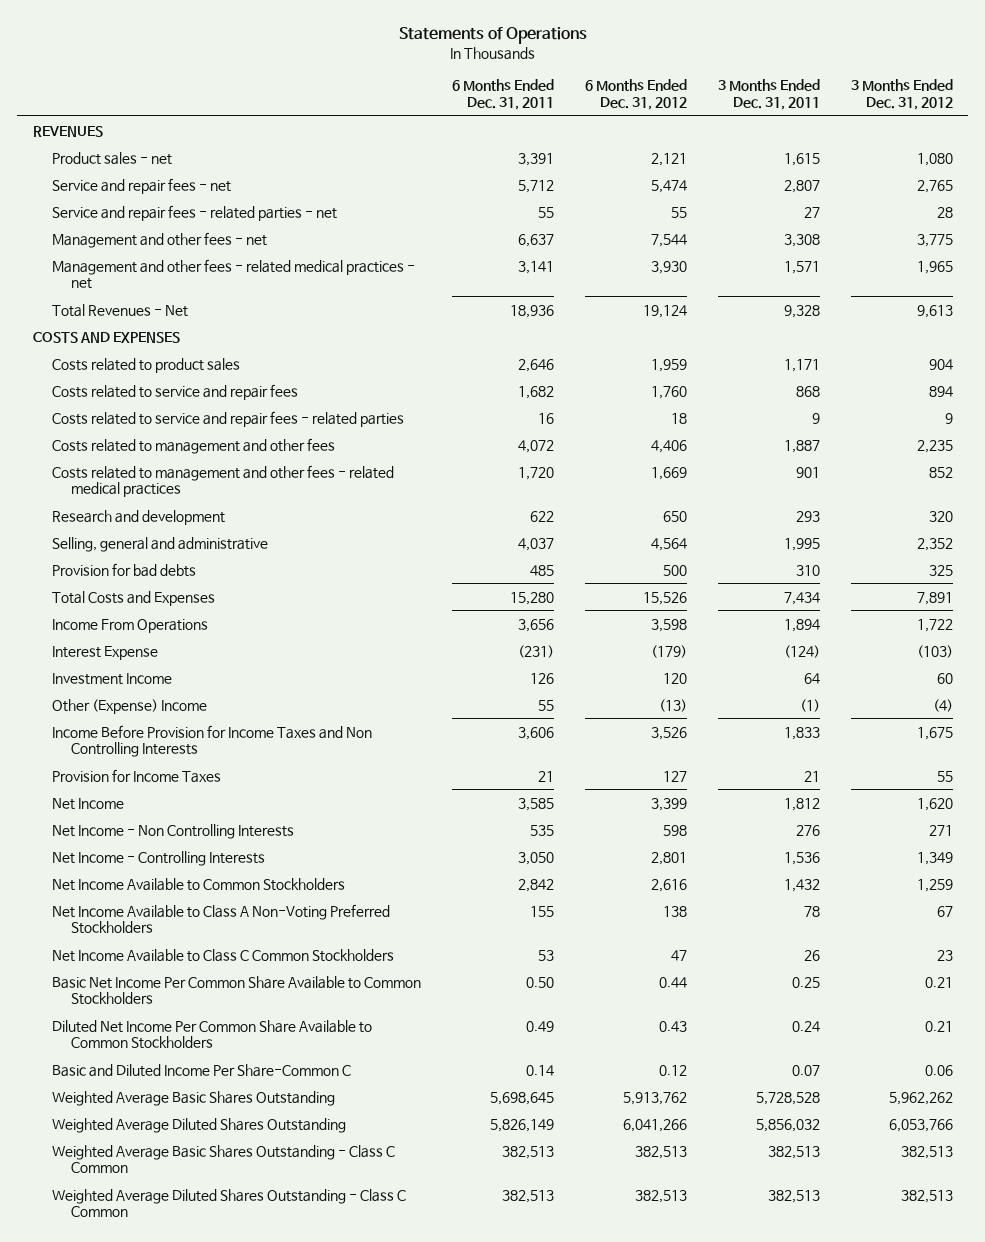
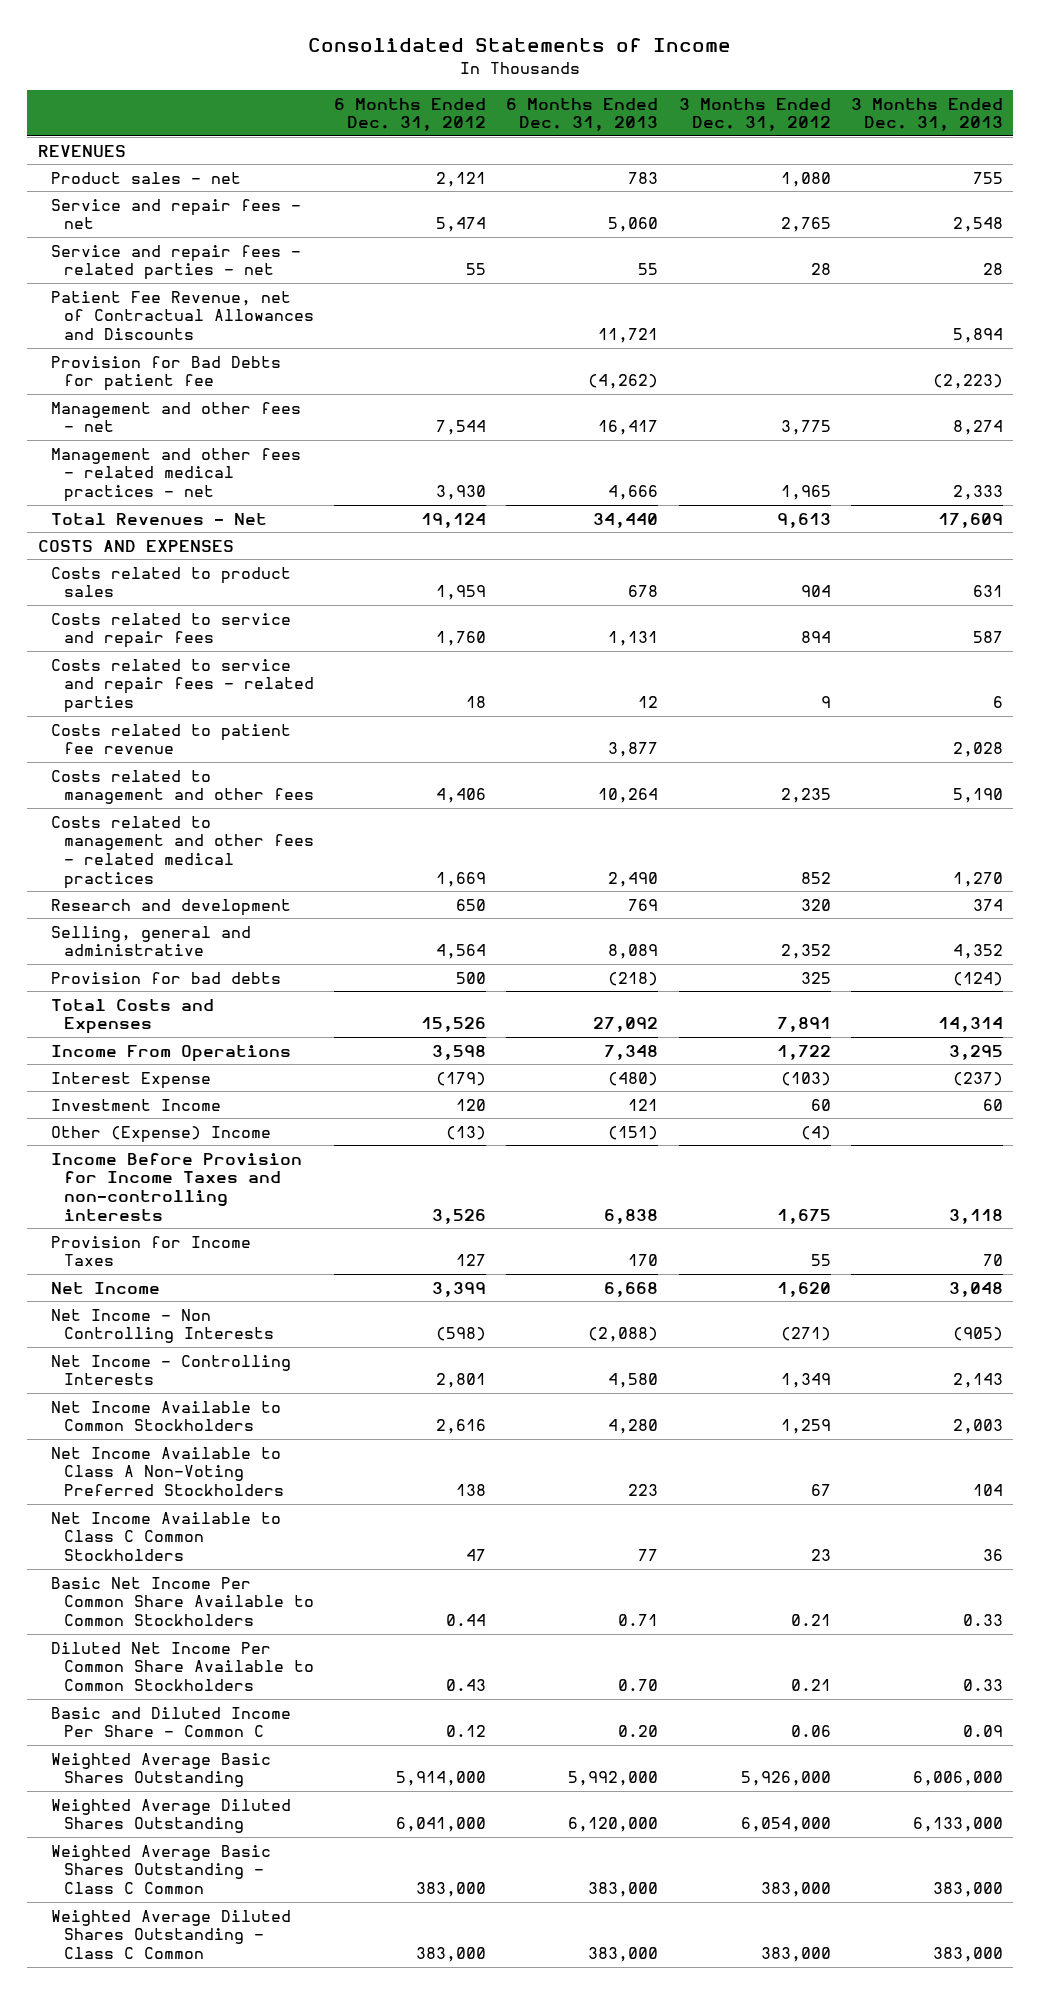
[398,26,587,44] Statements of Operations -> [308,38,732,53] Consolidated Statements of Income
[451,79,554,111] 6 Months Ended Dec. 31, 2011 -> none
[717,79,820,111] 3 Months Ended Dec. 31, 2011 -> none
none -> [506,97,659,132] 6 Months Ended Dec. 31, 2013
none -> [851,97,1004,132] 3 Months Ended Dec. 31, 2013
none -> [50,290,314,341] Patient Fee Revenue, net of Contractual Allowances and Discounts
none -> [50,355,281,392] Provision for Bad Debts for patient fee
none -> [50,723,291,755] Costs related to patient fee revenue
[51,724,372,758] Income Before Provision for Income Taxes and Non Controlling Interests -> [50,1152,302,1221] Income Before Provision for Income Taxes and non-controlling interests
[662,824,687,836] 598 -> [436,1327,487,1342] (598)
[928,824,953,836] 271 -> [780,1327,831,1342] (271)
[51,1063,351,1077] Basic and Diluted Income Per Share-Common C -> [50,1706,291,1738] Basic and Diluted Income Per Share - Common C
[622,1091,687,1105] 5,913,762 -> [396,1771,487,1787] 5,914,000
[888,1091,953,1105] 5,962,262 -> [740,1771,831,1787] 5,926,000
[622,1118,687,1132] 6,041,266 -> [396,1817,487,1833] 6,041,000
[888,1118,953,1132] 6,053,766 -> [740,1817,831,1833] 6,054,000
[634,1145,687,1159] 382,513 -> [416,1882,487,1898] 383,000
[900,1145,953,1159] 382,513 -> [760,1882,831,1898] 383,000
[634,1189,687,1203] 382,513 -> [416,1947,487,1963] 383,000
[900,1189,953,1203] 382,513 -> [760,1947,831,1963] 383,000

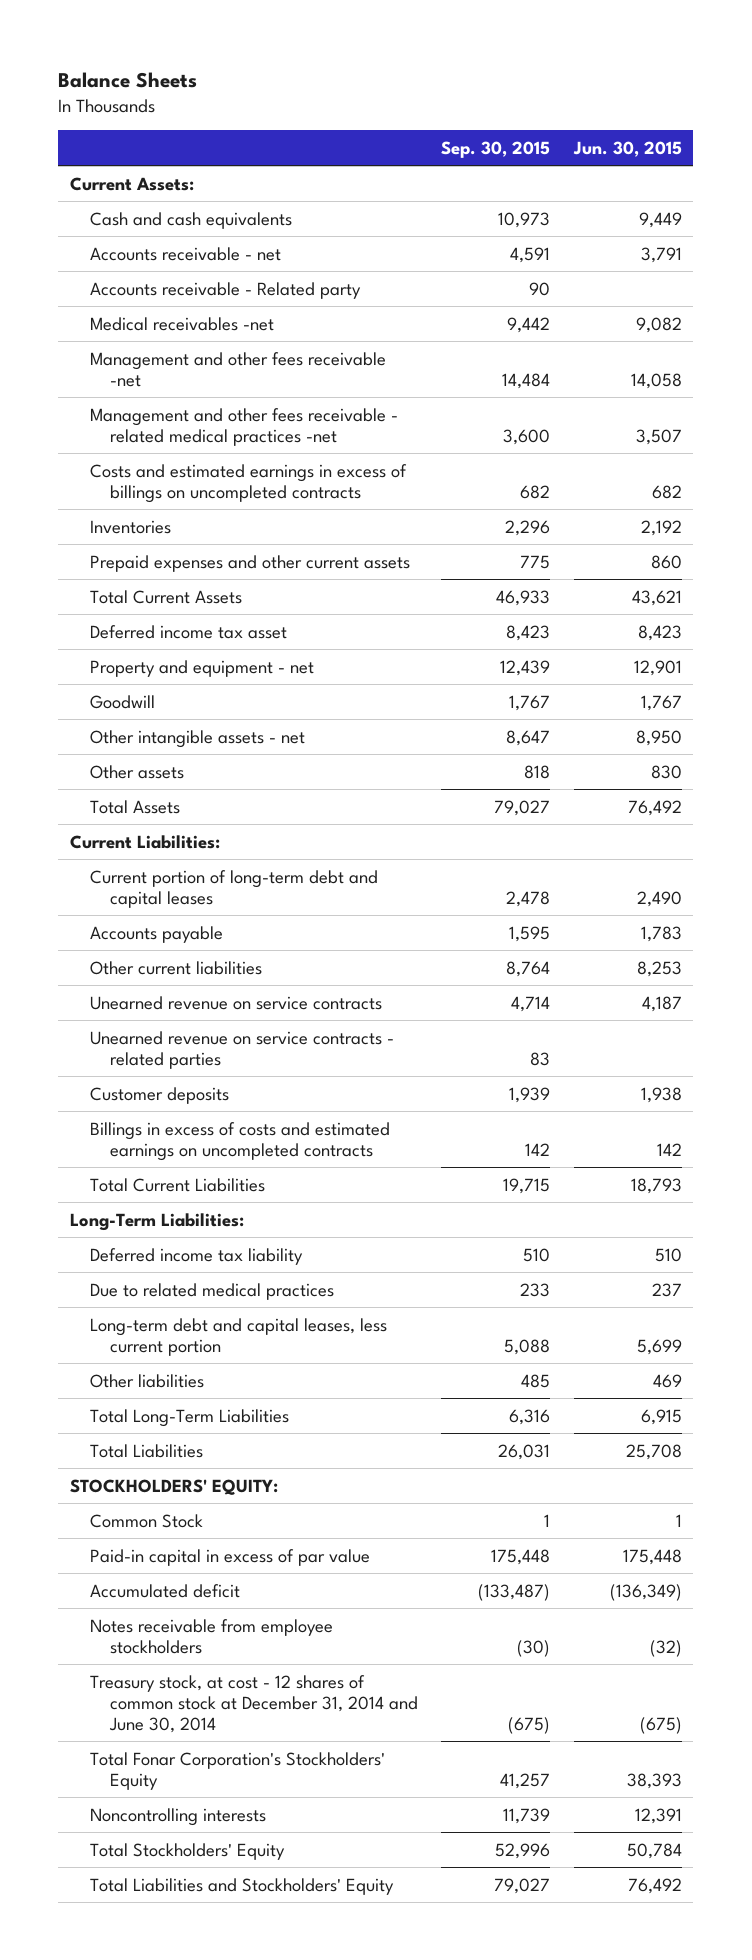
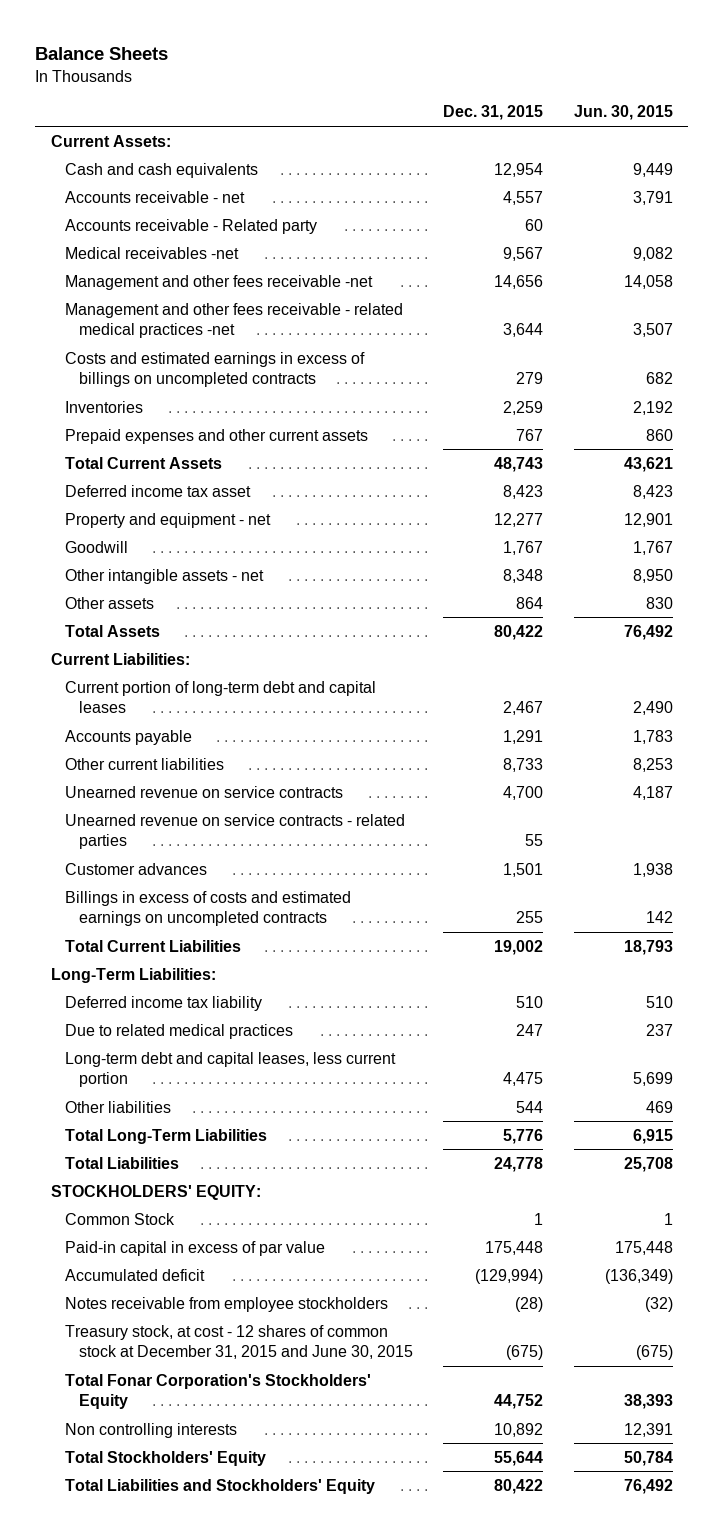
[441,140,551,158] Sep. 30, 2015 -> none
none -> [443,105,544,121] Dec. 31, 2015
[90,1086,230,1104] Customer deposits -> [64,862,207,875] Customer advances
[90,1674,418,1733] Treasury stock, at cost - 12 shares of common stock at December 31, 2014 and June 30, 2014 -> [64,1324,413,1360] Treasury stock, at cost - 12 shares of common stock at December 31, 2015 and June 30, 2015
[90,1807,267,1826] Noncontrolling interests -> [64,1422,237,1438] Non controlling interests

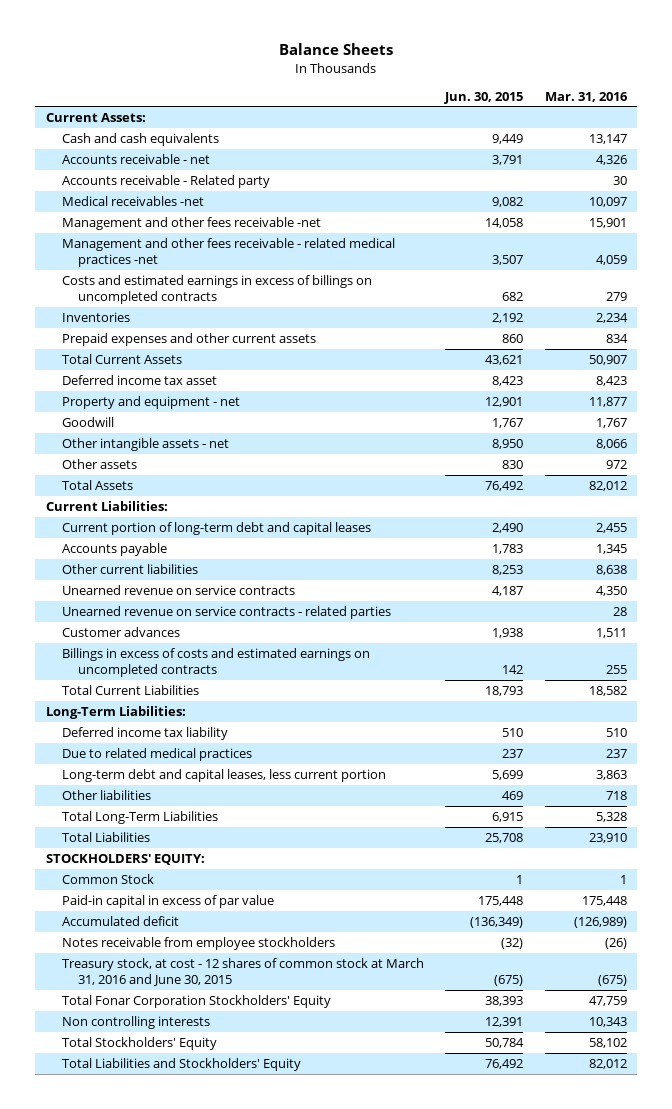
[443,105,544,121] Dec. 31, 2015 -> none
none -> [544,91,628,102] Mar. 31, 2016
[64,1324,413,1360] Treasury stock, at cost - 12 shares of common stock at December 31, 2015 and June 30, 2015 -> [61,957,424,987] Treasury stock, at cost - 12 shares of common stock at March 31, 2016 and June 30, 2015
[64,1373,371,1410] Total Fonar Corporation's Stockholders' Equity -> [61,994,331,1008] Total Fonar Corporation Stockholders' Equity

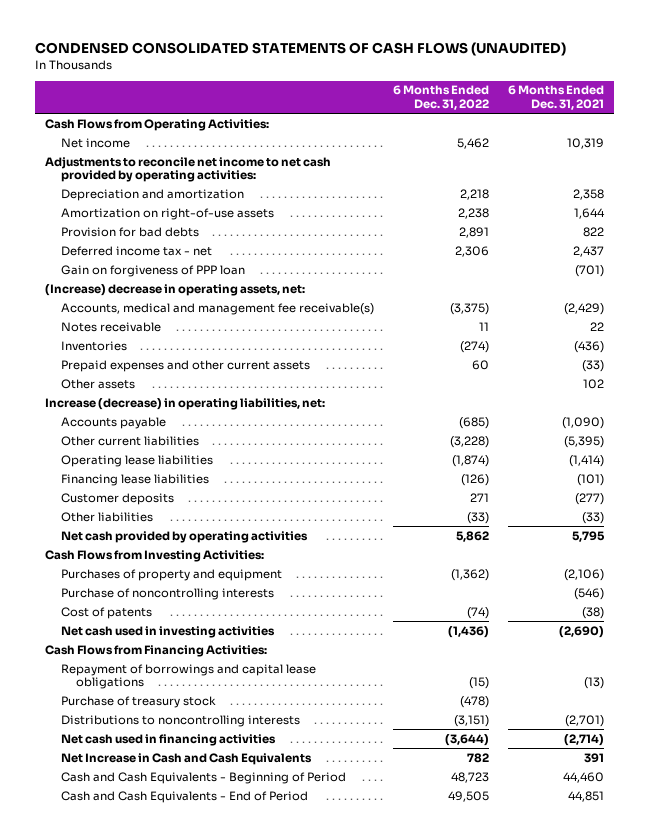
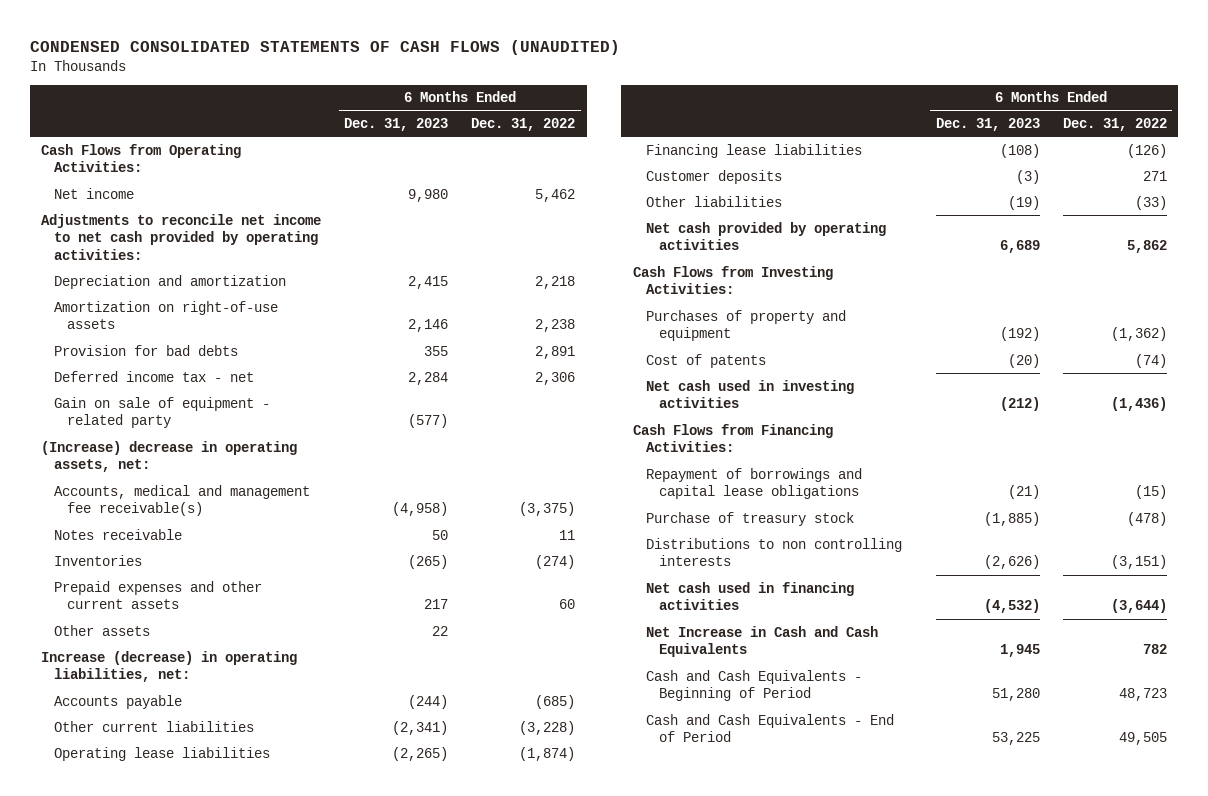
[508,85,605,111] 6 Months Ended Dec. 31, 2021 -> none
none -> [344,117,449,131] Dec. 31, 2023
[60,264,245,277] Gain on forgiveness of PPP loan -> none
none -> [54,396,271,429] Gain on sale of equipment - related party
[60,587,274,600] Purchase of noncontrolling interests -> none
[60,714,300,727] Distributions to noncontrolling interests -> [645,537,902,567] Distributions to non controlling interests

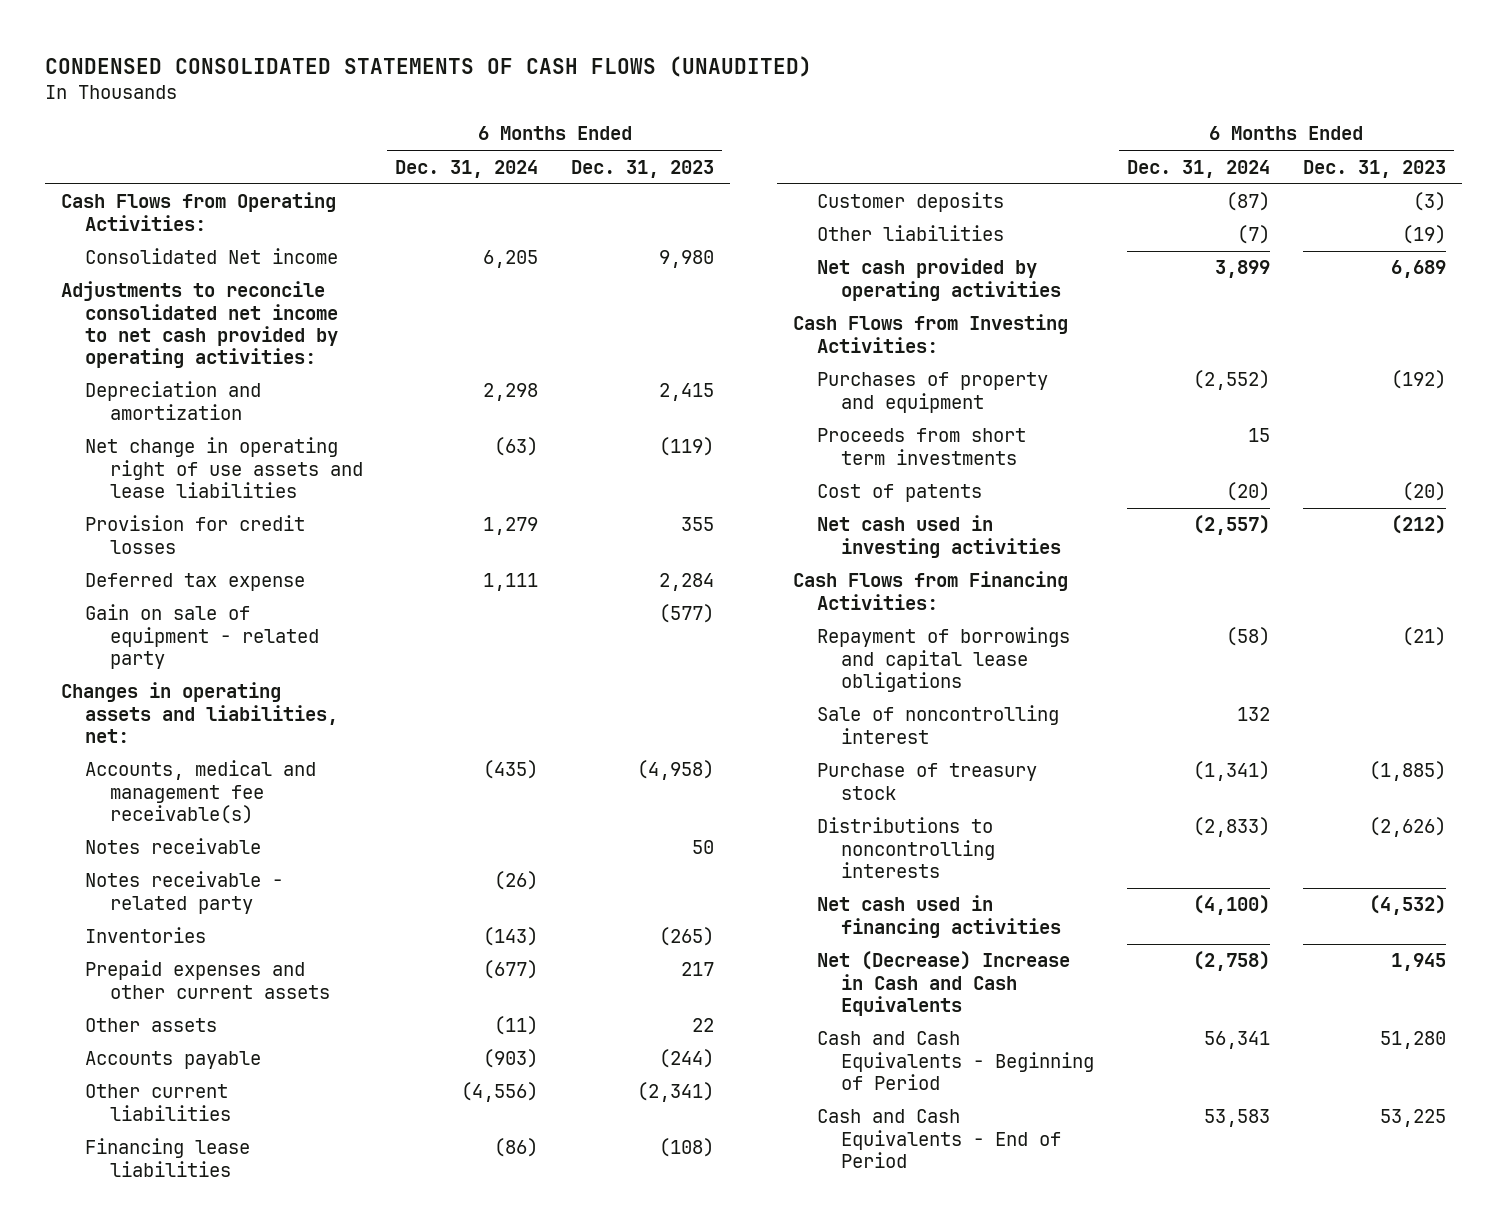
[471,117,576,131] Dec. 31, 2022 -> none
none -> [395,159,539,178] Dec. 31, 2024
[54,187,135,199] Net income -> [85,248,339,265] Consolidated Net income
[41,213,322,260] Adjustments to reconcile net income to net cash provided by operating activities: -> [61,281,339,369] Adjustments to reconcile consolidated net income to net cash provided by operating activities:
[54,300,279,330] Amortization on right-of-use assets -> none
none -> [85,437,363,499] Net change in operating right of use assets and lease liabilities
[54,344,239,356] Provision for bad debts -> [85,515,306,554] Provision for credit losses
[54,370,255,382] Deferred income tax - net -> [85,573,306,592] Deferred tax expense
[41,440,298,473] (Increase) decrease in operating assets, net: -> [61,682,339,744] Changes in operating assets and liabilities, net:
none -> [85,871,284,914] Notes receivable - related party
[41,650,298,683] Increase (decrease) in operating liabilities, net: -> none
[54,746,271,761] Operating lease liabilities -> none
none -> [817,428,1027,465] Proceeds from short term investments
none -> [817,705,1060,744] Sale of noncontrolling interest
[645,537,902,567] Distributions to non controlling interests -> [817,817,996,879] Distributions to noncontrolling interests
[645,625,878,658] Net Increase in Cash and Cash Equivalents -> [817,951,1071,1017] Net (Decrease) Increase in Cash and Cash Equivalents

